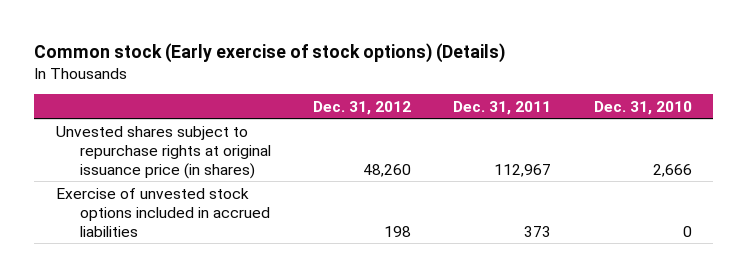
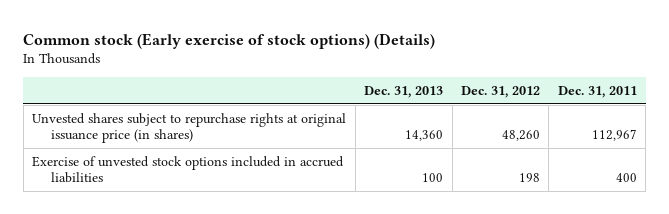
[593,100,692,115] Dec. 31, 2010 -> none
none -> [364,85,444,98] Dec. 31, 2013
[524,225,552,237] 373 -> [615,172,637,182] 400

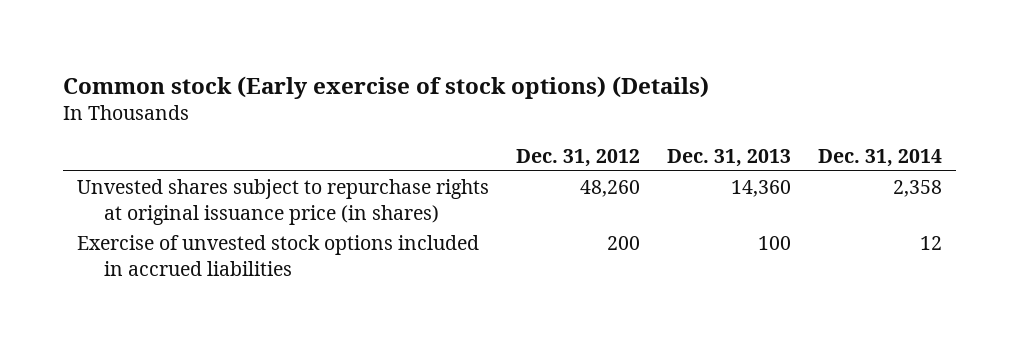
[557,85,637,98] Dec. 31, 2011 -> none
none -> [818,148,943,167] Dec. 31, 2014
[518,172,540,182] 198 -> [607,236,641,251] 200

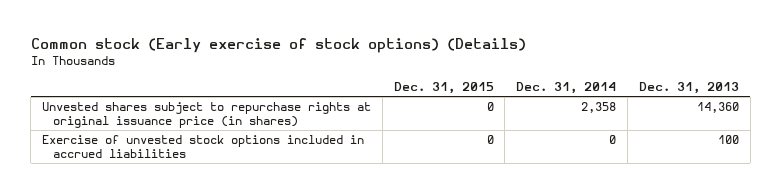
[516,148,641,167] Dec. 31, 2012 -> none
none -> [393,82,494,95] Dec. 31, 2015
[920,236,943,251] 12 -> [609,135,617,145] 0

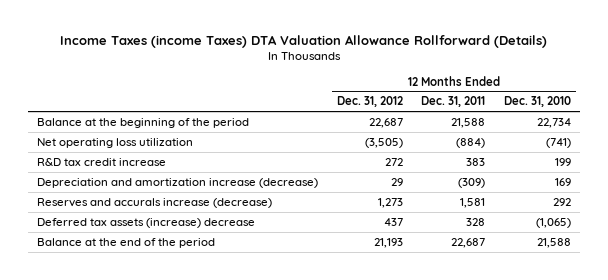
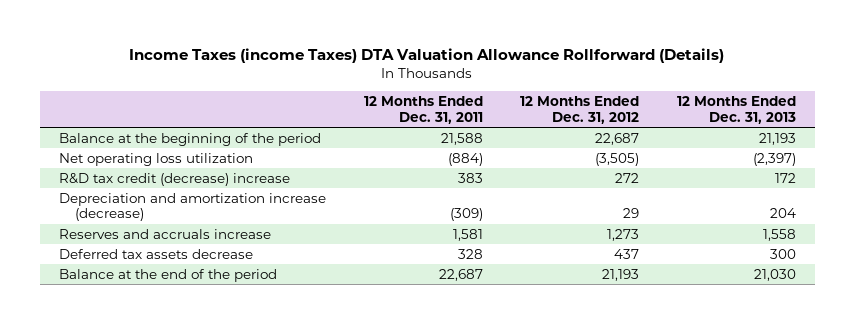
[504,96,572,108] Dec. 31, 2010 -> none
none -> [677,96,797,124] 12 Months Ended Dec. 31, 2013
[37,157,167,166] R&D tax credit increase -> [58,172,290,186] R&D tax credit (decrease) increase
[37,197,273,208] Reserves and accurals increase (decrease) -> [58,228,271,239] Reserves and accruals increase
[37,217,256,228] Deferred tax assets (increase) decrease -> [58,248,253,259] Deferred tax assets decrease

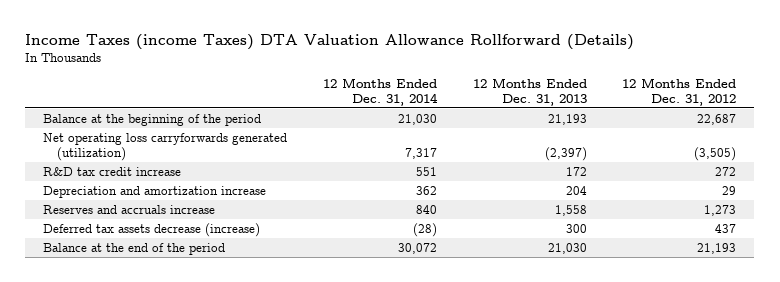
[363,96,483,124] 12 Months Ended Dec. 31, 2011 -> none
none -> [323,77,439,106] 12 Months Ended Dec. 31, 2014
[58,152,253,166] Net operating loss utilization -> [43,132,288,161] Net operating loss carryforwards generated (utilization)
[58,172,290,186] R&D tax credit (decrease) increase -> [43,166,182,176] R&D tax credit increase
[58,192,326,222] Depreciation and amortization increase (decrease) -> [43,185,267,198] Depreciation and amortization increase
[58,248,253,259] Deferred tax assets decrease -> [43,222,261,237] Deferred tax assets decrease (increase)

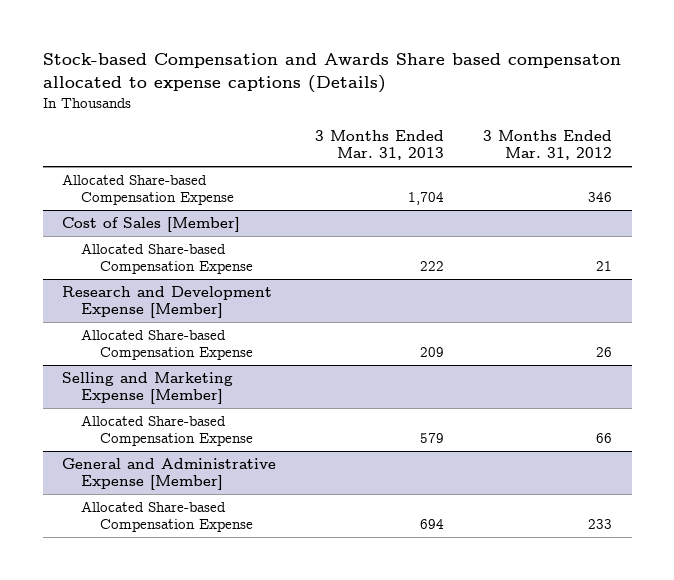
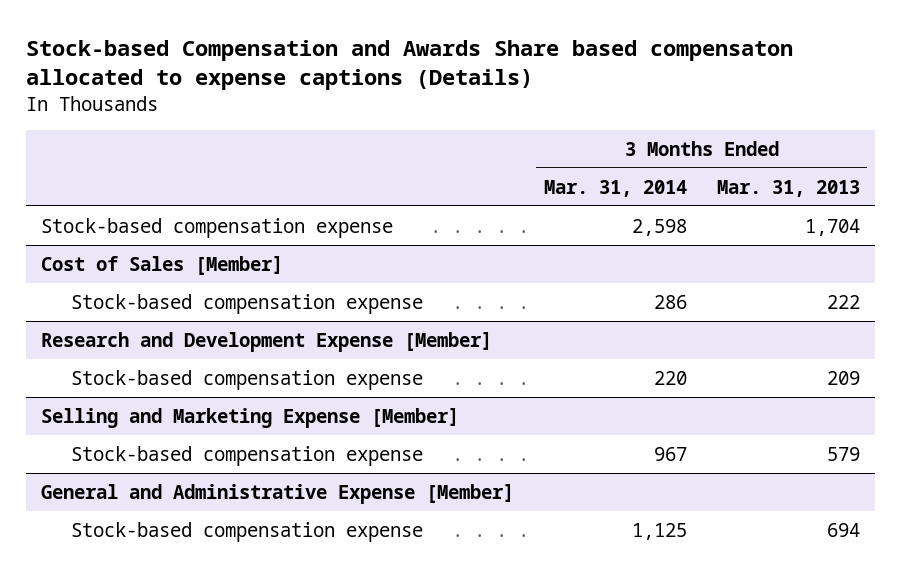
[483,129,613,161] 3 Months Ended Mar. 31, 2012 -> none
none -> [543,179,687,197] Mar. 31, 2014
[62,174,234,206] Allocated Share-based Compensation Expense -> [41,217,394,238] Stock-based compensation expense
[80,243,253,275] Allocated Share-based Compensation Expense -> [71,293,424,314] Stock-based compensation expense
[80,329,253,361] Allocated Share-based Compensation Expense -> [71,369,424,390] Stock-based compensation expense
[80,415,253,447] Allocated Share-based Compensation Expense -> [71,445,424,466] Stock-based compensation expense
[80,501,253,533] Allocated Share-based Compensation Expense -> [71,521,424,542] Stock-based compensation expense

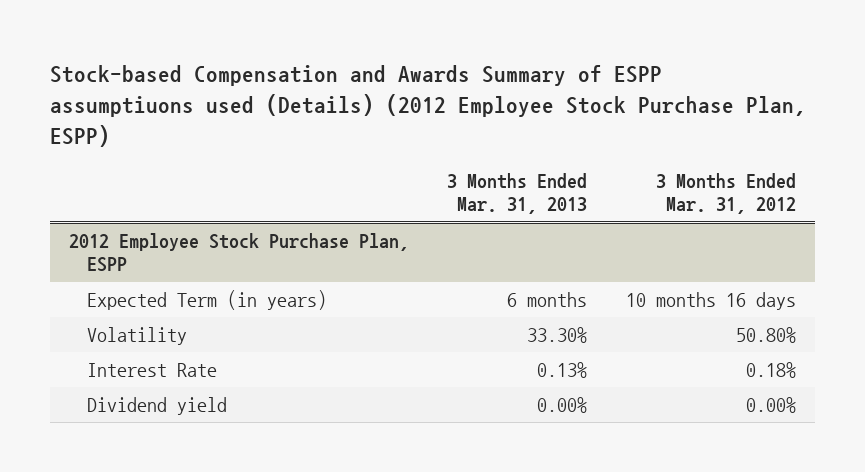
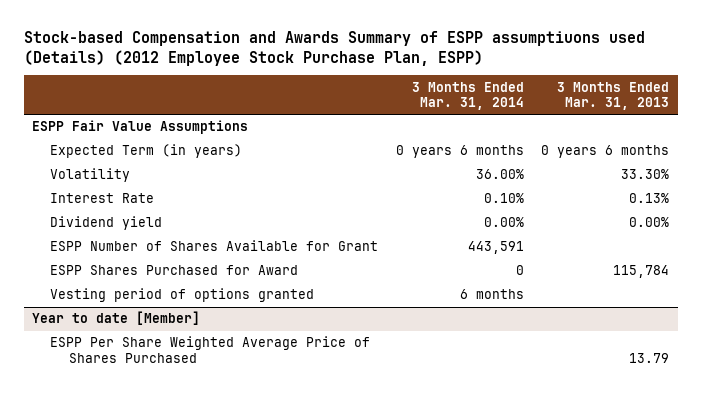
[655,173,796,215] 3 Months Ended Mar. 31, 2012 -> none
none -> [411,81,524,110] 3 Months Ended Mar. 31, 2014
[68,233,409,273] 2012 Employee Stock Purchase Plan, ESPP -> none
none -> [32,120,249,135] ESPP Fair Value Assumptions
[507,292,588,308] 6 months -> [541,145,670,159] 0 years 6 months
none -> [50,240,379,252] ESPP Number of Shares Available for Grant
none -> [50,265,299,276] ESPP Shares Purchased for Award
none -> [50,288,315,303] Vesting period of options granted
none -> [32,311,201,326] Year to date [Member]
none -> [50,336,371,363] ESPP Per Share Weighted Average Price of Shares Purchased

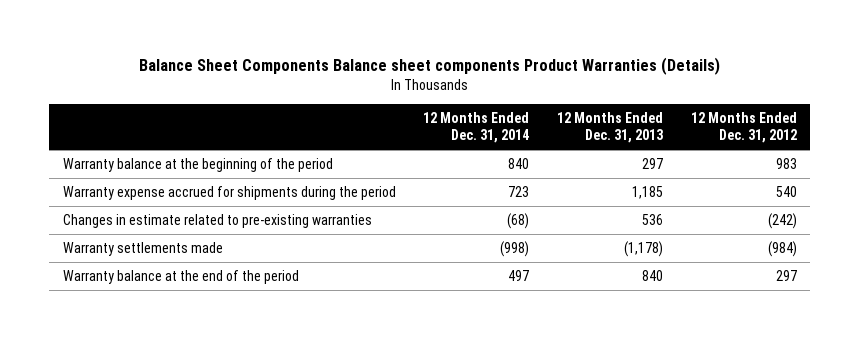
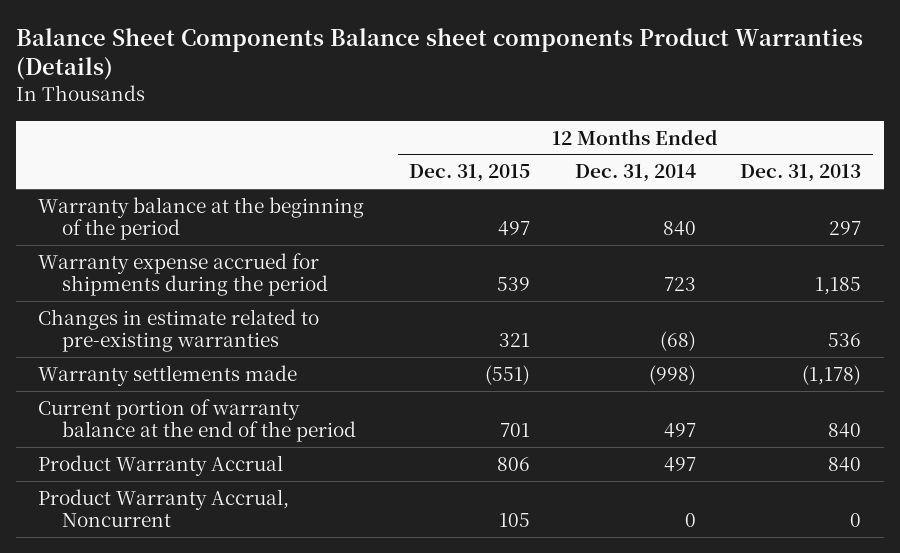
[690,111,797,144] 12 Months Ended Dec. 31, 2012 -> none
none -> [408,164,530,183] Dec. 31, 2015
[62,270,299,285] Warranty balance at the end of the period -> [38,398,356,443] Current portion of warranty balance at the end of the period
none -> [38,454,284,476] Product Warranty Accrual
none -> [38,488,290,528] Product Warranty Accrual, Noncurrent

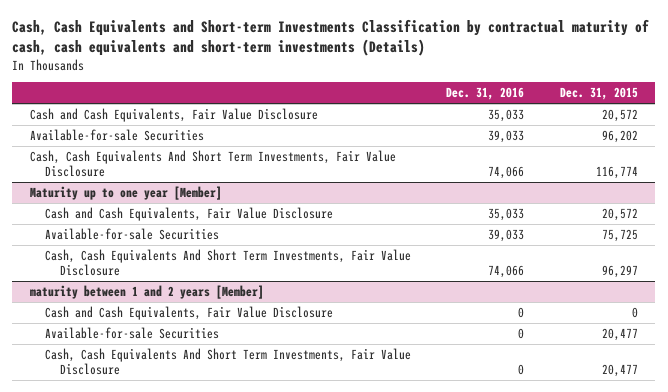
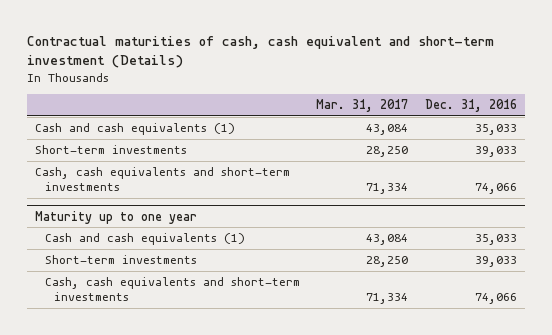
[12,19,650,57] Cash, Cash Equivalents and Short-term Investments Classification by contractual maturity of cash, cash equivalents and short-term investments (Details) -> [27,36,495,69] Contractual maturities of cash, cash equivalent and short-term investment (Details)
[559,87,638,101] Dec. 31, 2015 -> none
none -> [316,99,409,113] Mar. 31, 2017
[29,284,264,299] maturity between 1 and 2 years [Member] -> none
[44,305,333,320] Cash and Cash Equivalents, Fair Value Disclosure -> none
[44,326,219,339] Available-for-sale Securities -> none
[44,347,411,376] Cash, Cash Equivalents And Short Term Investments, Fair Value Disclosure -> none
[29,107,318,122] Cash and Cash Equivalents, Fair Value Disclosure -> [35,123,236,136] Cash and cash equivalents (1)
[29,128,204,141] Available-for-sale Securities -> [35,145,188,155] Short-term investments
[29,149,396,178] Cash, Cash Equivalents And Short Term Investments, Fair Value Disclosure -> [35,167,291,192] Cash, cash equivalents and short-term investments
[29,185,222,200] Maturity up to one year [Member] -> [35,210,198,224] Maturity up to one year
[44,206,333,221] Cash and Cash Equivalents, Fair Value Disclosure -> [44,233,245,246] Cash and cash equivalents (1)
[44,227,219,240] Available-for-sale Securities -> [44,255,197,265] Short-term investments
[44,248,411,277] Cash, Cash Equivalents And Short Term Investments, Fair Value Disclosure -> [44,277,300,302] Cash, cash equivalents and short-term investments

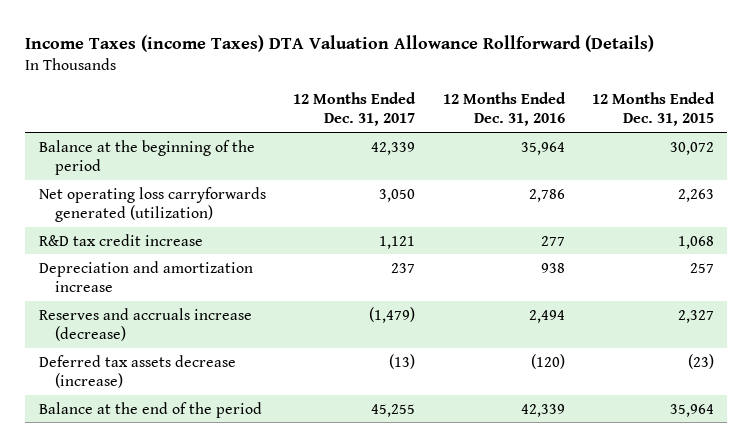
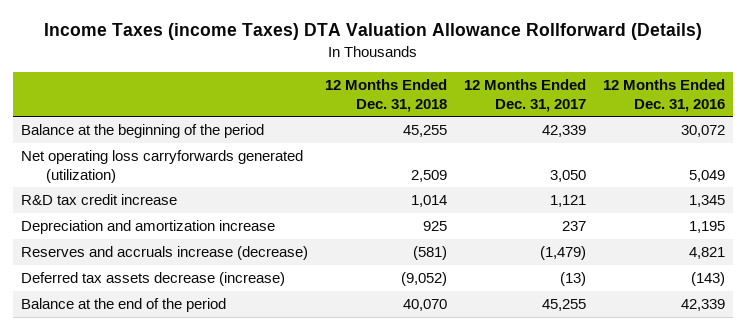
[591,91,715,127] 12 Months Ended Dec. 31, 2015 -> none
none -> [325,79,448,112] 12 Months Ended Dec. 31, 2018
[520,141,565,155] 35,964 -> [680,125,725,138] 30,072
[528,188,565,202] 2,786 -> [688,169,725,182] 5,049
[540,235,565,246] 277 -> [688,195,725,208] 1,345
[540,262,565,273] 938 -> [688,221,725,234] 1,195
[528,309,565,323] 2,494 -> [688,247,725,260] 4,821
[530,353,565,369] (120) -> [690,272,725,287] (143)

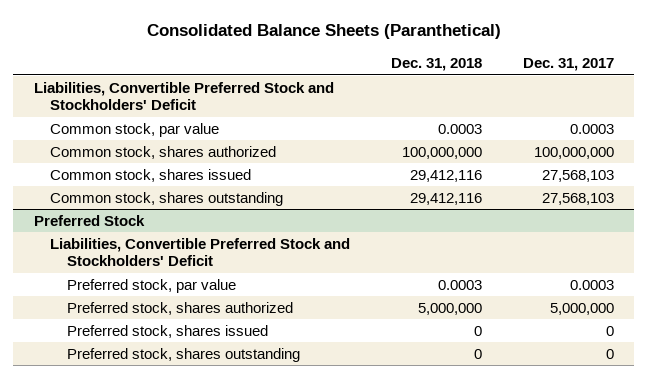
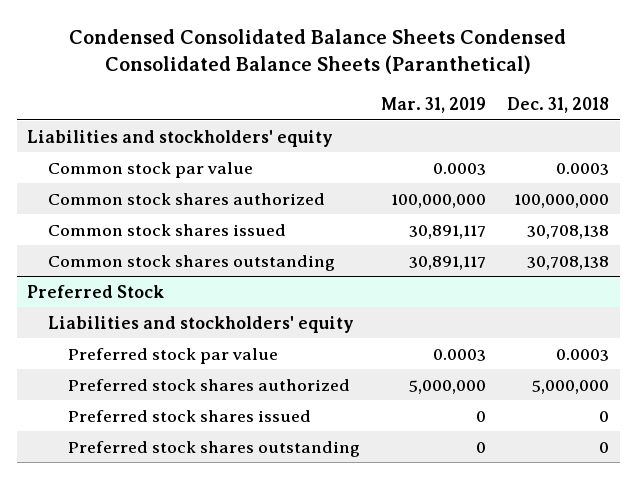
[146,24,501,40] Consolidated Balance Sheets (Paranthetical) -> [69,28,567,75] Condensed Consolidated Balance Sheets Condensed Consolidated Balance Sheets (Paranthetical)
[522,58,614,72] Dec. 31, 2017 -> none
none -> [381,97,487,114] Mar. 31, 2019
[33,81,334,111] Liabilities, Convertible Preferred Stock and Stockholders' Deficit -> [27,129,334,147] Liabilities and stockholders' equity
[50,122,220,137] Common stock, par value -> [47,161,253,178] Common stock par value
[50,145,277,159] Common stock, shares authorized -> [47,192,325,205] Common stock shares authorized
[50,168,252,182] Common stock, shares issued -> [47,223,286,236] Common stock shares issued
[410,169,483,182] 29,412,116 -> [527,224,610,239] 30,708,138
[50,191,284,206] Common stock, shares outstanding -> [47,254,335,271] Common stock shares outstanding
[410,192,483,205] 29,412,116 -> [527,255,610,270] 30,708,138
[50,237,351,267] Liabilities, Convertible Preferred Stock and Stockholders' Deficit -> [47,315,354,333] Liabilities and stockholders' equity
[67,278,237,293] Preferred stock, par value -> [68,347,279,364] Preferred stock par value
[67,301,294,315] Preferred stock, shares authorized -> [68,378,351,391] Preferred stock shares authorized
[67,324,269,338] Preferred stock, shares issued -> [68,409,312,422] Preferred stock shares issued
[67,347,301,362] Preferred stock, shares outstanding -> [68,440,361,457] Preferred stock shares outstanding

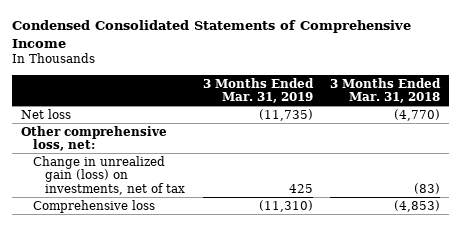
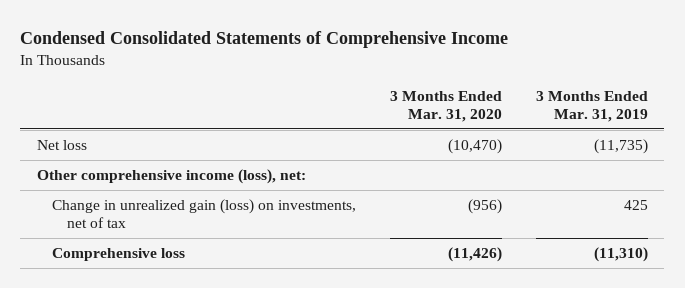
[330,77,442,104] 3 Months Ended Mar. 31, 2018 -> none
none -> [389,90,502,123] 3 Months Ended Mar. 31, 2020
[21,125,168,152] Other comprehensive loss, net: -> [37,168,307,184] Other comprehensive income (loss), net:

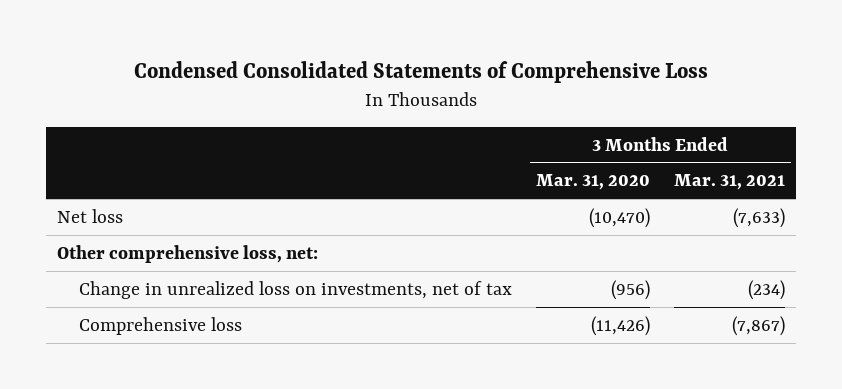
[20,31,509,49] Condensed Consolidated Statements of Comprehensive Income -> [133,60,708,83] Condensed Consolidated Statements of Comprehensive Loss
[535,90,648,123] 3 Months Ended Mar. 31, 2019 -> none
none -> [673,174,785,191] Mar. 31, 2021
[37,168,307,184] Other comprehensive income (loss), net: -> [57,244,319,263] Other comprehensive loss, net:
[51,198,356,229] Change in unrealized gain (loss) on investments, net of tax -> [79,280,513,299] Change in unrealized loss on investments, net of tax

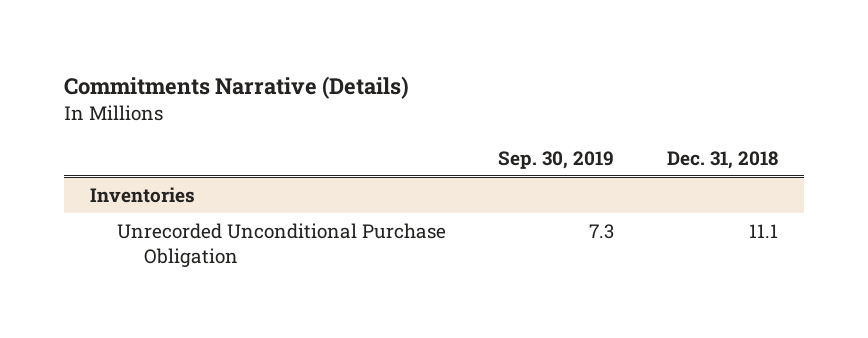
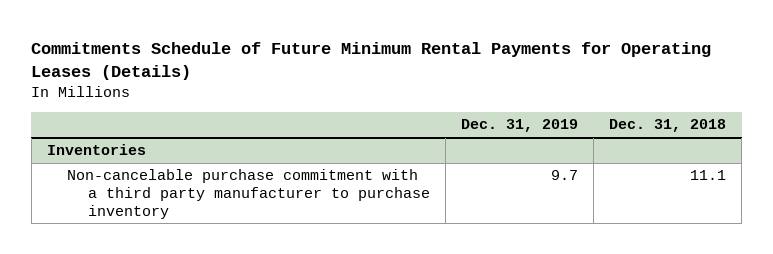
[64,76,410,100] Commitments Narrative (Details) -> [31,42,712,81] Commitments Schedule of Future Minimum Rental Payments for Operating Leases (Details)
[498,150,615,169] Sep. 30, 2019 -> none
none -> [461,119,579,133] Dec. 31, 2019
[117,223,447,269] Unrecorded Unconditional Purchase Obligation -> [67,169,431,219] Non-cancelable purchase commitment with a third party manufacturer to purchase inventory

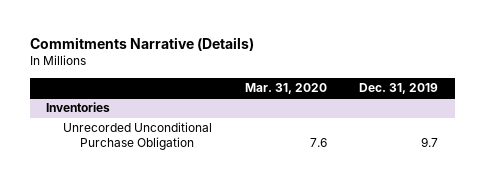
[31,42,712,81] Commitments Schedule of Future Minimum Rental Payments for Operating Leases (Details) -> [29,36,254,51] Commitments Narrative (Details)
[609,119,727,133] Dec. 31, 2018 -> none
none -> [244,82,327,94] Mar. 31, 2020
[67,169,431,219] Non-cancelable purchase commitment with a third party manufacturer to purchase inventory -> [63,122,213,151] Unrecorded Unconditional Purchase Obligation

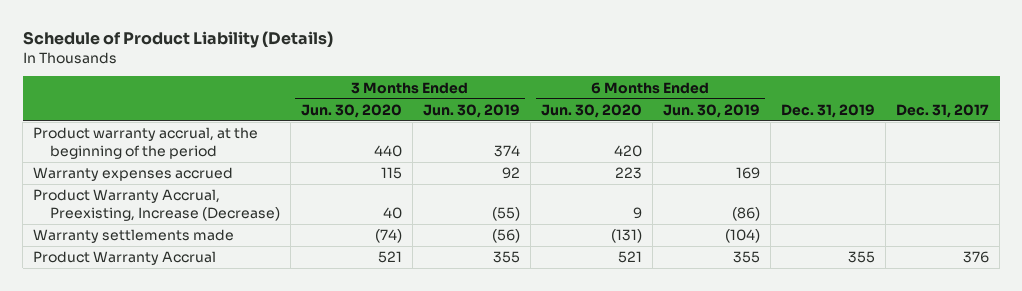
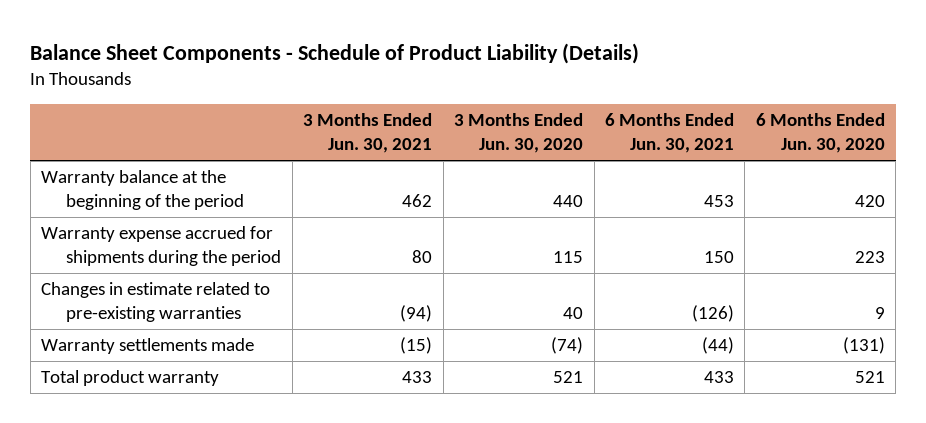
[22,31,333,49] Schedule of Product Liability (Details) -> [30,42,640,64] Balance Sheet Components - Schedule of Product Liability (Details)
[422,103,520,118] Jun. 30, 2019 -> none
[663,103,761,118] Jun. 30, 2019 -> none
[781,103,876,118] Dec. 31, 2019 -> none
[896,103,990,118] Dec. 31, 2017 -> none
none -> [303,112,433,154] 3 Months Ended Jun. 30, 2021
none -> [604,112,734,154] 6 Months Ended Jun. 30, 2021
[33,127,259,159] Product warranty accrual, at the beginning of the period -> [41,169,245,211] Warranty balance at the beginning of the period
[33,167,234,182] Warranty expenses accrued -> [41,225,282,267] Warranty expense accrued for shipments during the period
[33,189,280,221] Product Warranty Accrual, Preexisting, Increase (Decrease) -> [41,281,271,323] Changes in estimate related to pre-existing warranties
[33,251,217,266] Product Warranty Accrual -> [41,369,220,386] Total product warranty

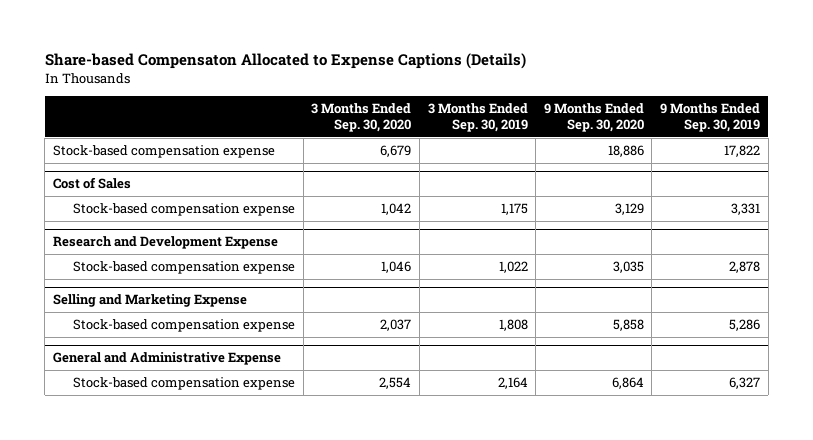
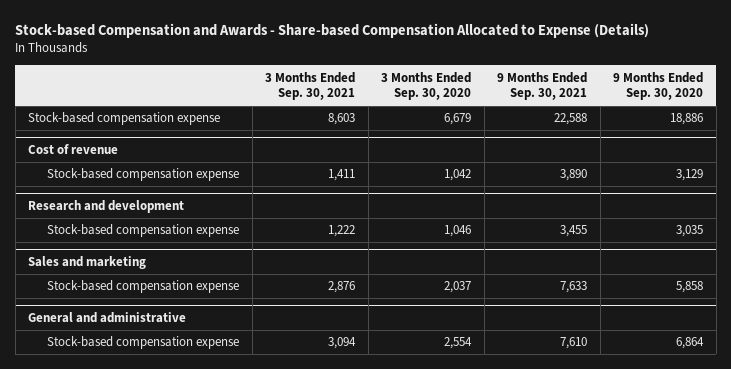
[44,53,526,70] Share-based Compensaton Allocated to Expense Captions (Details) -> [15,23,650,39] Stock-based Compensation and Awards - Share-based Compensation Allocated to Expense (Details)
[427,102,528,133] 3 Months Ended Sep. 30, 2019 -> none
[660,102,761,133] 9 Months Ended Sep. 30, 2019 -> none
none -> [265,71,356,101] 3 Months Ended Sep. 30, 2021
none -> [497,71,588,101] 9 Months Ended Sep. 30, 2021
[52,177,131,190] Cost of Sales -> [28,144,119,155] Cost of revenue
[52,236,278,250] Research and Development Expense -> [28,200,185,214] Research and development
[52,294,247,308] Selling and Marketing Expense -> [28,256,147,270] Sales and marketing
[52,352,281,366] General and Administrative Expense -> [28,312,187,324] General and administrative

